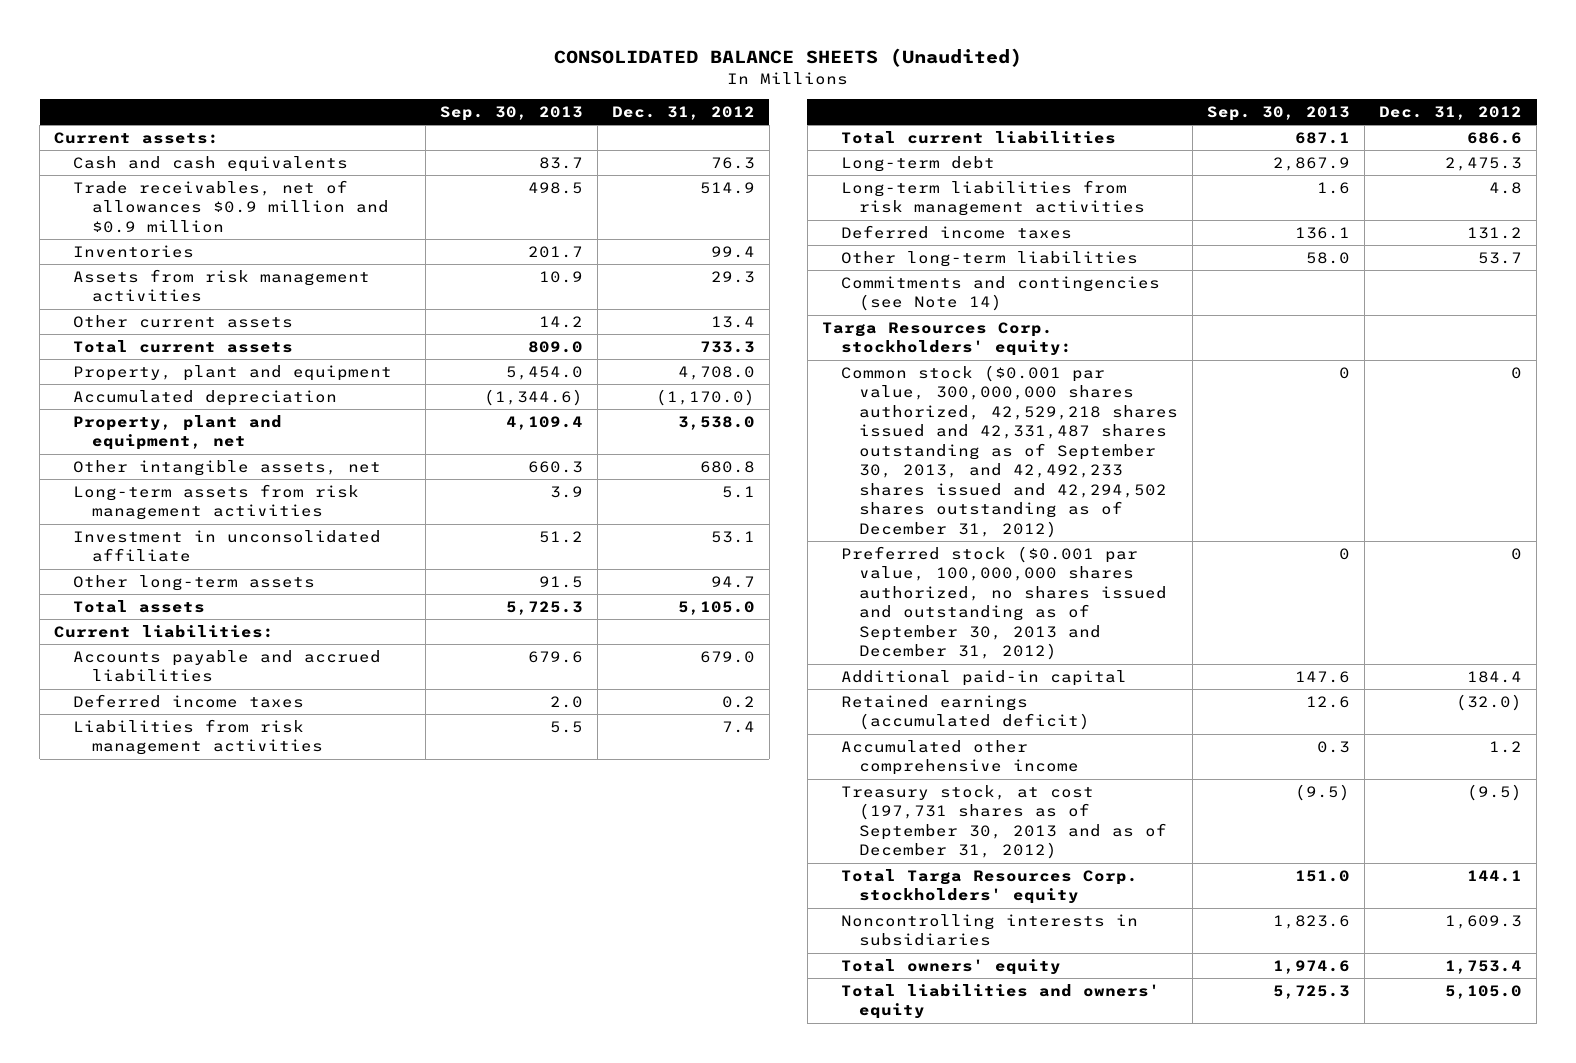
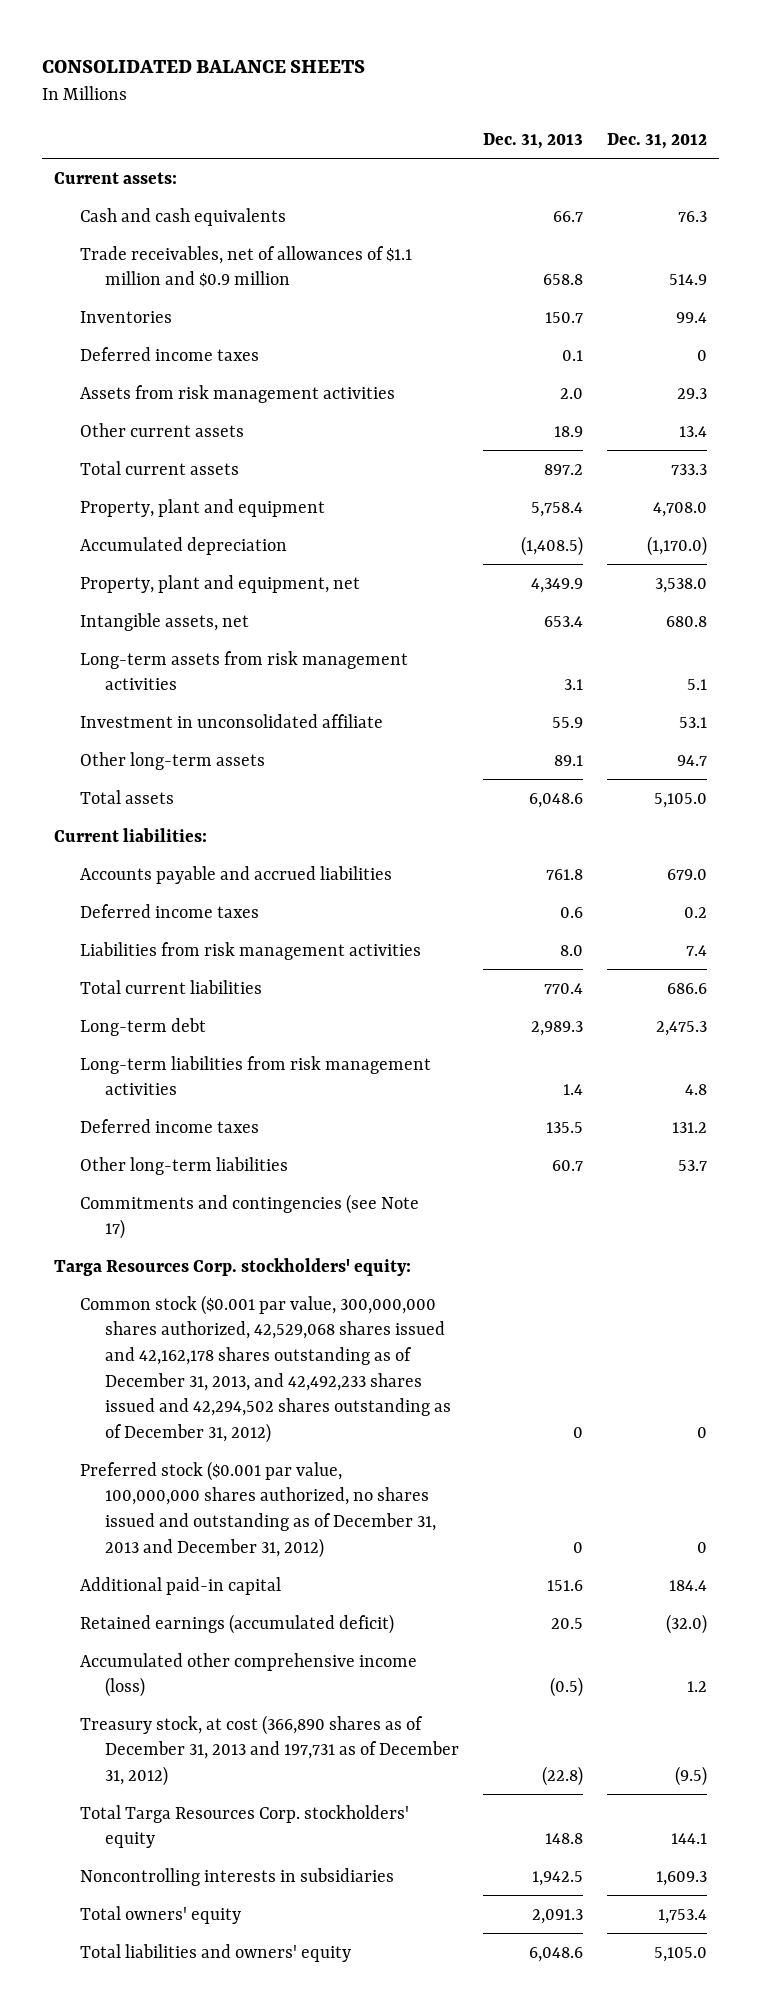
[554,48,1023,68] CONSOLIDATED BALANCE SHEETS (Unaudited) -> [42,60,366,74] CONSOLIDATED BALANCE SHEETS
[439,106,583,122] Sep. 30, 2013 -> none
none -> [482,133,583,150] Dec. 31, 2013
[73,179,389,233] Trade receivables, net of allowances $0.9 million and $0.9 million -> [79,245,412,288] Trade receivables, net of allowances of $1.1 million and $0.9 million
none -> [79,346,259,361] Deferred income taxes
[73,459,382,476] Other intangible assets, net -> [79,612,249,631] Intangible assets, net
[840,275,1160,312] Commitments and contingencies (see Note 14) -> [79,1193,419,1240] Commitments and contingencies (see Note 17)
[840,364,1179,538] Common stock ($0.001 par value, 300,000,000 shares authorized, 42,529,218 shares issued and 42,331,487 shares outstanding as of September 30, 2013, and 42,492,233 shares issued and 42,294,502 shares outstanding as of December 31, 2012) -> [79,1294,451,1444] Common stock ($0.001 par value, 300,000,000 shares authorized, 42,529,068 shares issued and 42,162,178 shares outstanding as of December 31, 2013, and 42,492,233 shares issued and 42,294,502 shares outstanding as of December 31, 2012)
[840,545,1168,661] Preferred stock ($0.001 par value, 100,000,000 shares authorized, no shares issued and outstanding as of September 30, 2013 and December 31, 2012) -> [79,1460,436,1558] Preferred stock ($0.001 par value, 100,000,000 shares authorized, no shares issued and outstanding as of December 31, 2013 and December 31, 2012)
[840,739,1080,776] Accumulated other comprehensive income -> [79,1652,417,1698] Accumulated other comprehensive income (loss)
[840,784,1168,860] Treasury stock, at cost (197,731 shares as of September 30, 2013 and as of December 31, 2012) -> [79,1714,459,1786] Treasury stock, at cost (366,890 shares as of December 31, 2013 and 197,731 as of December 31, 2012)

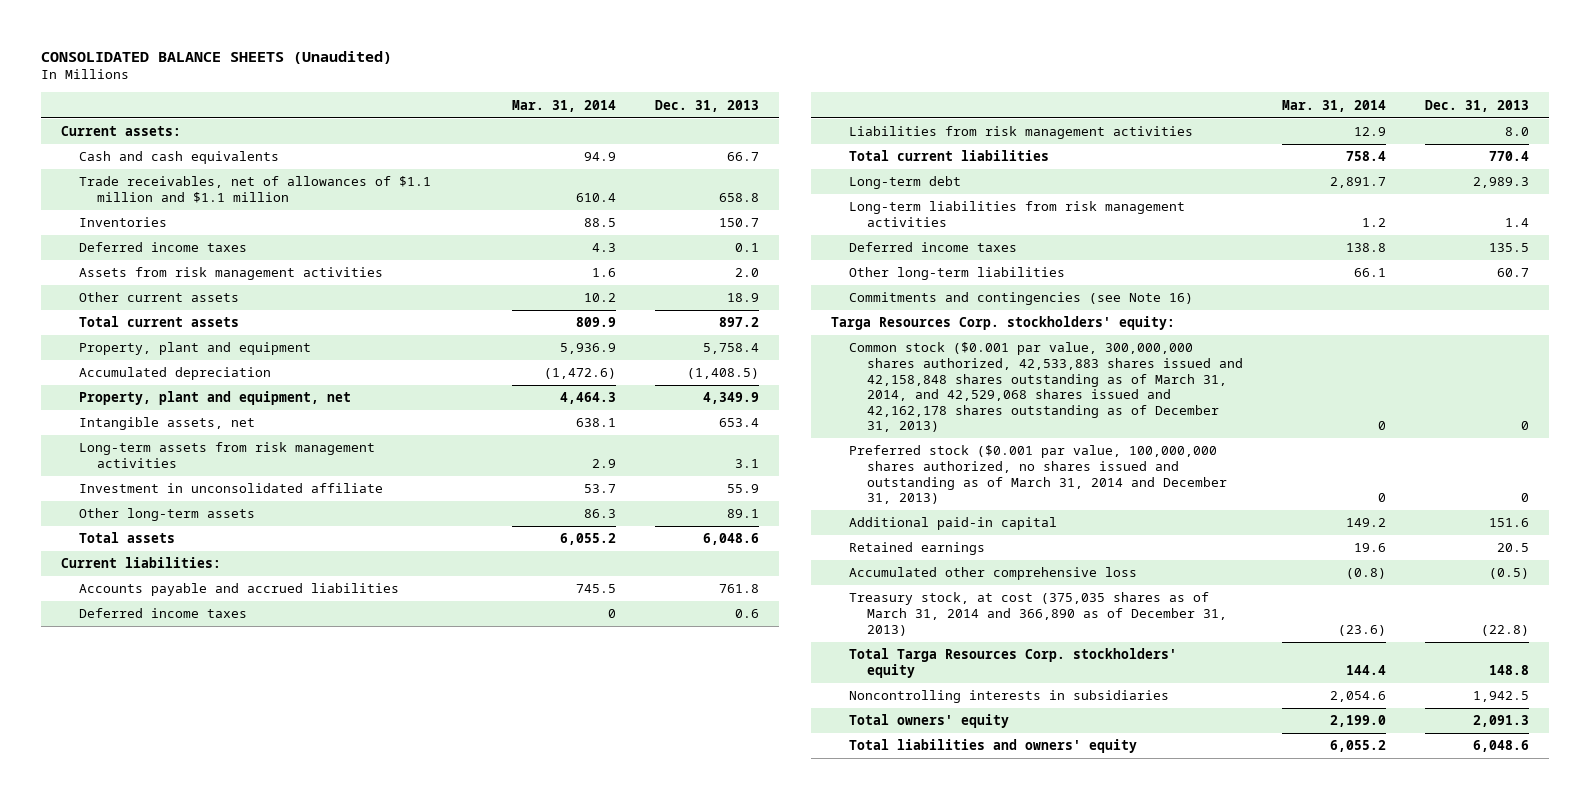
[42,60,366,74] CONSOLIDATED BALANCE SHEETS -> [41,50,393,64] CONSOLIDATED BALANCE SHEETS (Unaudited)
[606,133,707,150] Dec. 31, 2012 -> none
none -> [512,99,617,112] Mar. 31, 2014
[79,245,412,288] Trade receivables, net of allowances of $1.1 million and $0.9 million -> [79,176,432,203] Trade receivables, net of allowances of $1.1 million and $1.1 million
[79,1193,419,1240] Commitments and contingencies (see Note 17) -> [849,292,1194,306] Commitments and contingencies (see Note 16)
[79,1294,451,1444] Common stock ($0.001 par value, 300,000,000 shares authorized, 42,529,068 shares issued and 42,162,178 shares outstanding as of December 31, 2013, and 42,492,233 shares issued and 42,294,502 shares outstanding as of December 31, 2012) -> [849,342,1244,433] Common stock ($0.001 par value, 300,000,000 shares authorized, 42,533,883 shares issued and 42,158,848 shares outstanding as of March 31, 2014, and 42,529,068 shares issued and 42,162,178 shares outstanding as of December 31, 2013)
[79,1460,436,1558] Preferred stock ($0.001 par value, 100,000,000 shares authorized, no shares issued and outstanding as of December 31, 2013 and December 31, 2012) -> [849,445,1228,505] Preferred stock ($0.001 par value, 100,000,000 shares authorized, no shares issued and outstanding as of March 31, 2014 and December 31, 2013)
[79,1613,394,1634] Retained earnings (accumulated deficit) -> [849,542,986,556] Retained earnings
[79,1652,417,1698] Accumulated other comprehensive income (loss) -> [849,567,1138,581] Accumulated other comprehensive loss
[79,1714,459,1786] Treasury stock, at cost (366,890 shares as of December 31, 2013 and 197,731 as of December 31, 2012) -> [849,592,1228,636] Treasury stock, at cost (375,035 shares as of March 31, 2014 and 366,890 as of December 31, 2013)

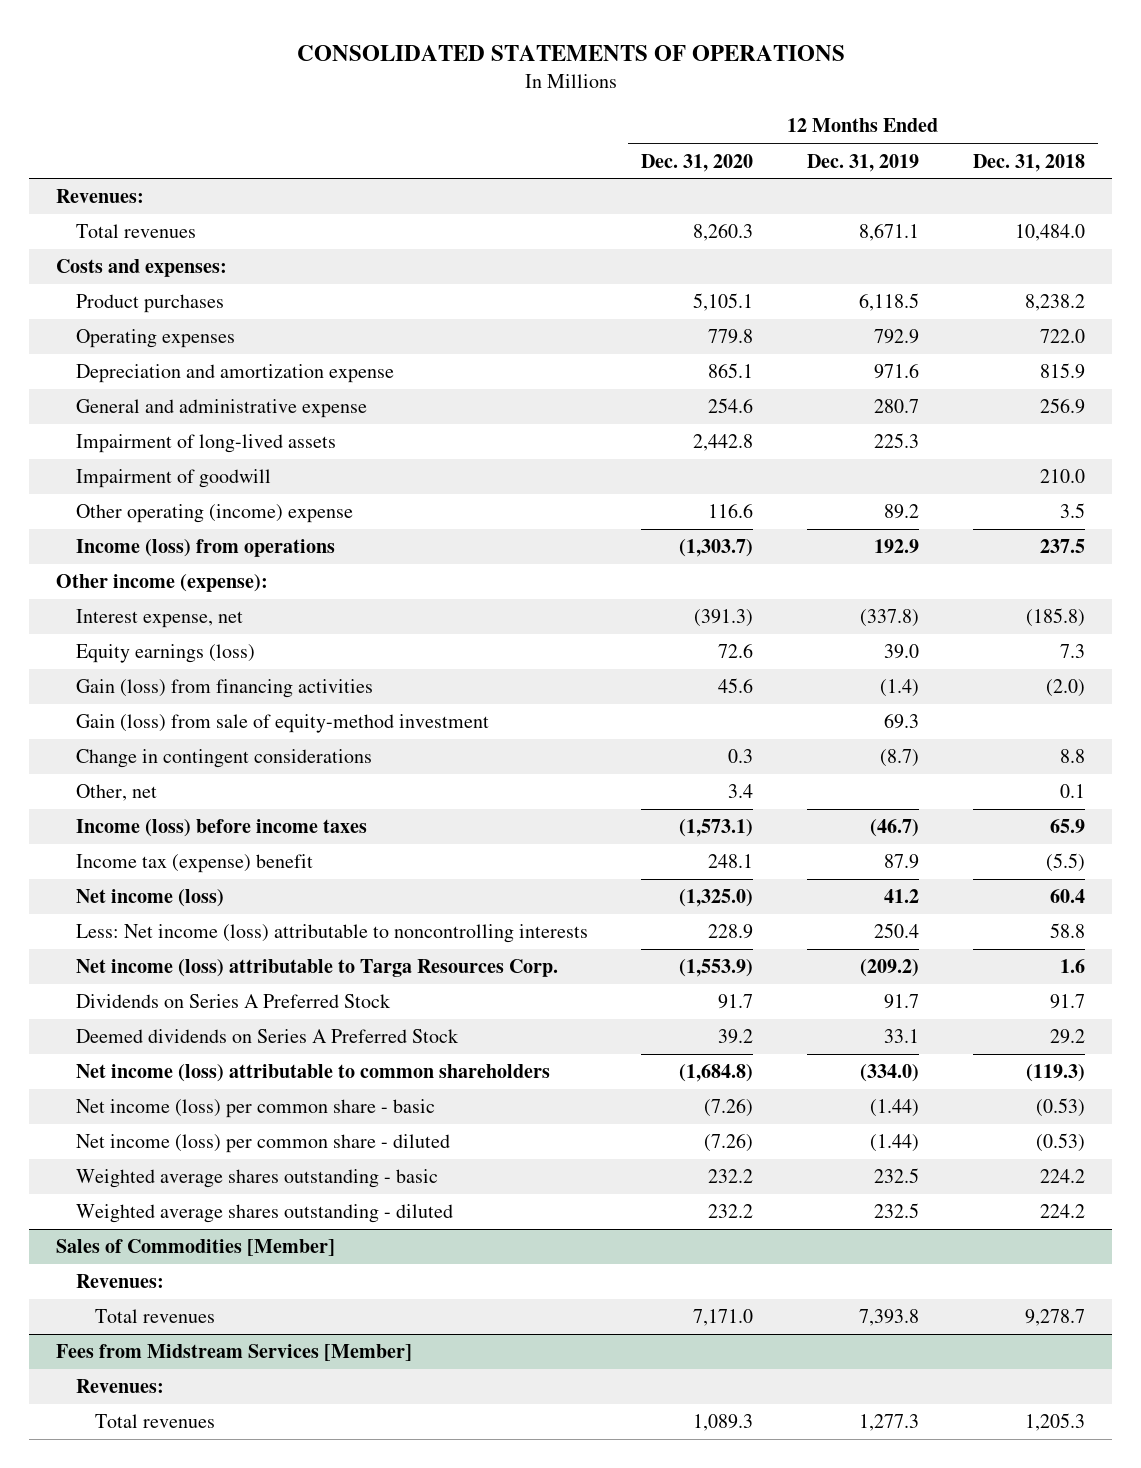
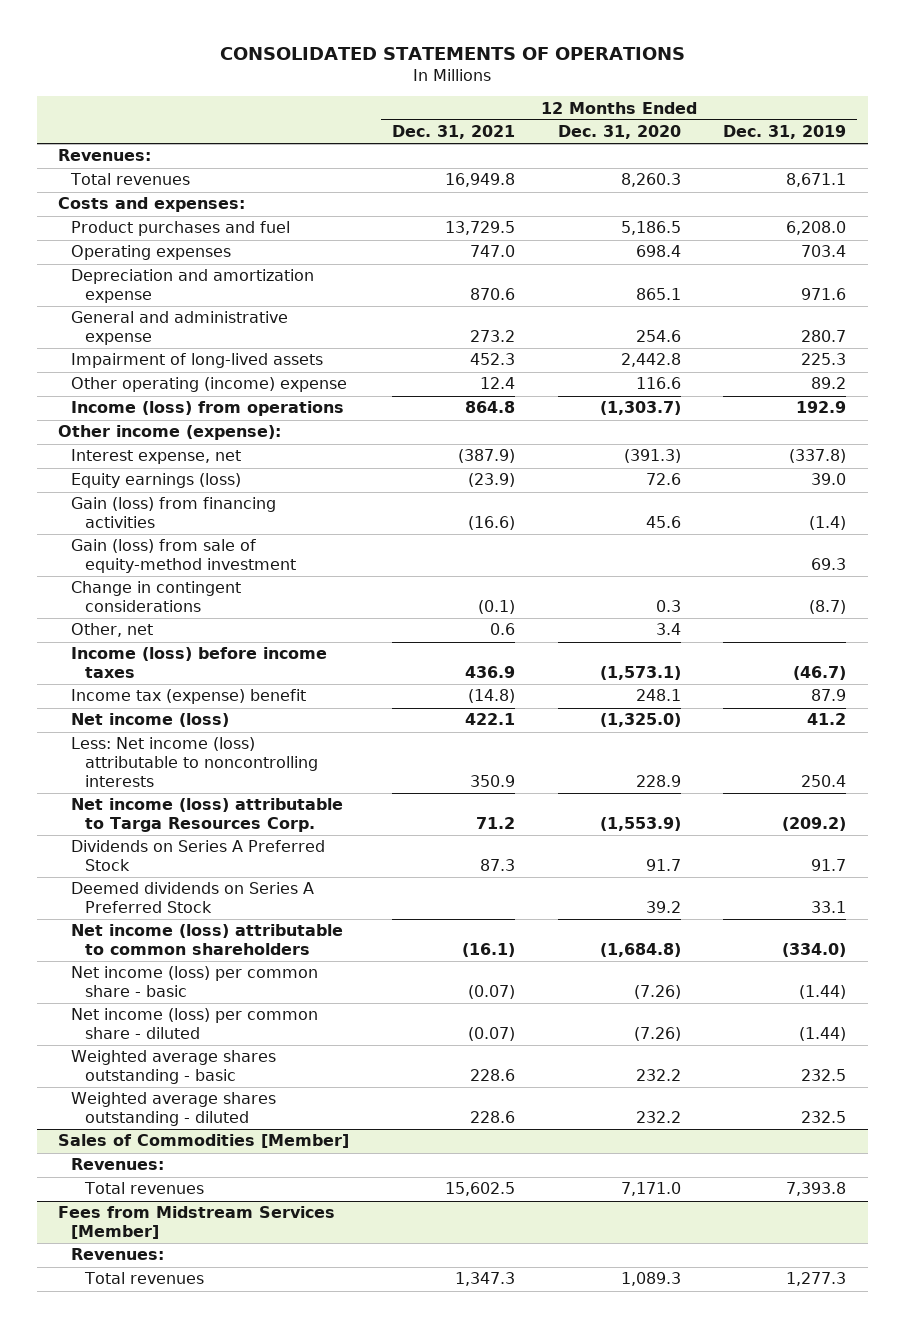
[972,153,1085,172] Dec. 31, 2018 -> none
none -> [391,125,515,140] Dec. 31, 2021
[75,294,224,314] Product purchases -> [71,221,291,237] Product purchases and fuel
[693,293,754,312] 5,105.1 -> [620,221,681,236] 5,186.5
[859,293,920,312] 6,118.5 -> [786,221,847,236] 6,208.0
[708,329,754,345] 779.8 -> [635,245,681,258] 698.4
[874,329,920,345] 792.9 -> [801,245,847,258] 703.4
[75,469,271,489] Impairment of goodwill -> none

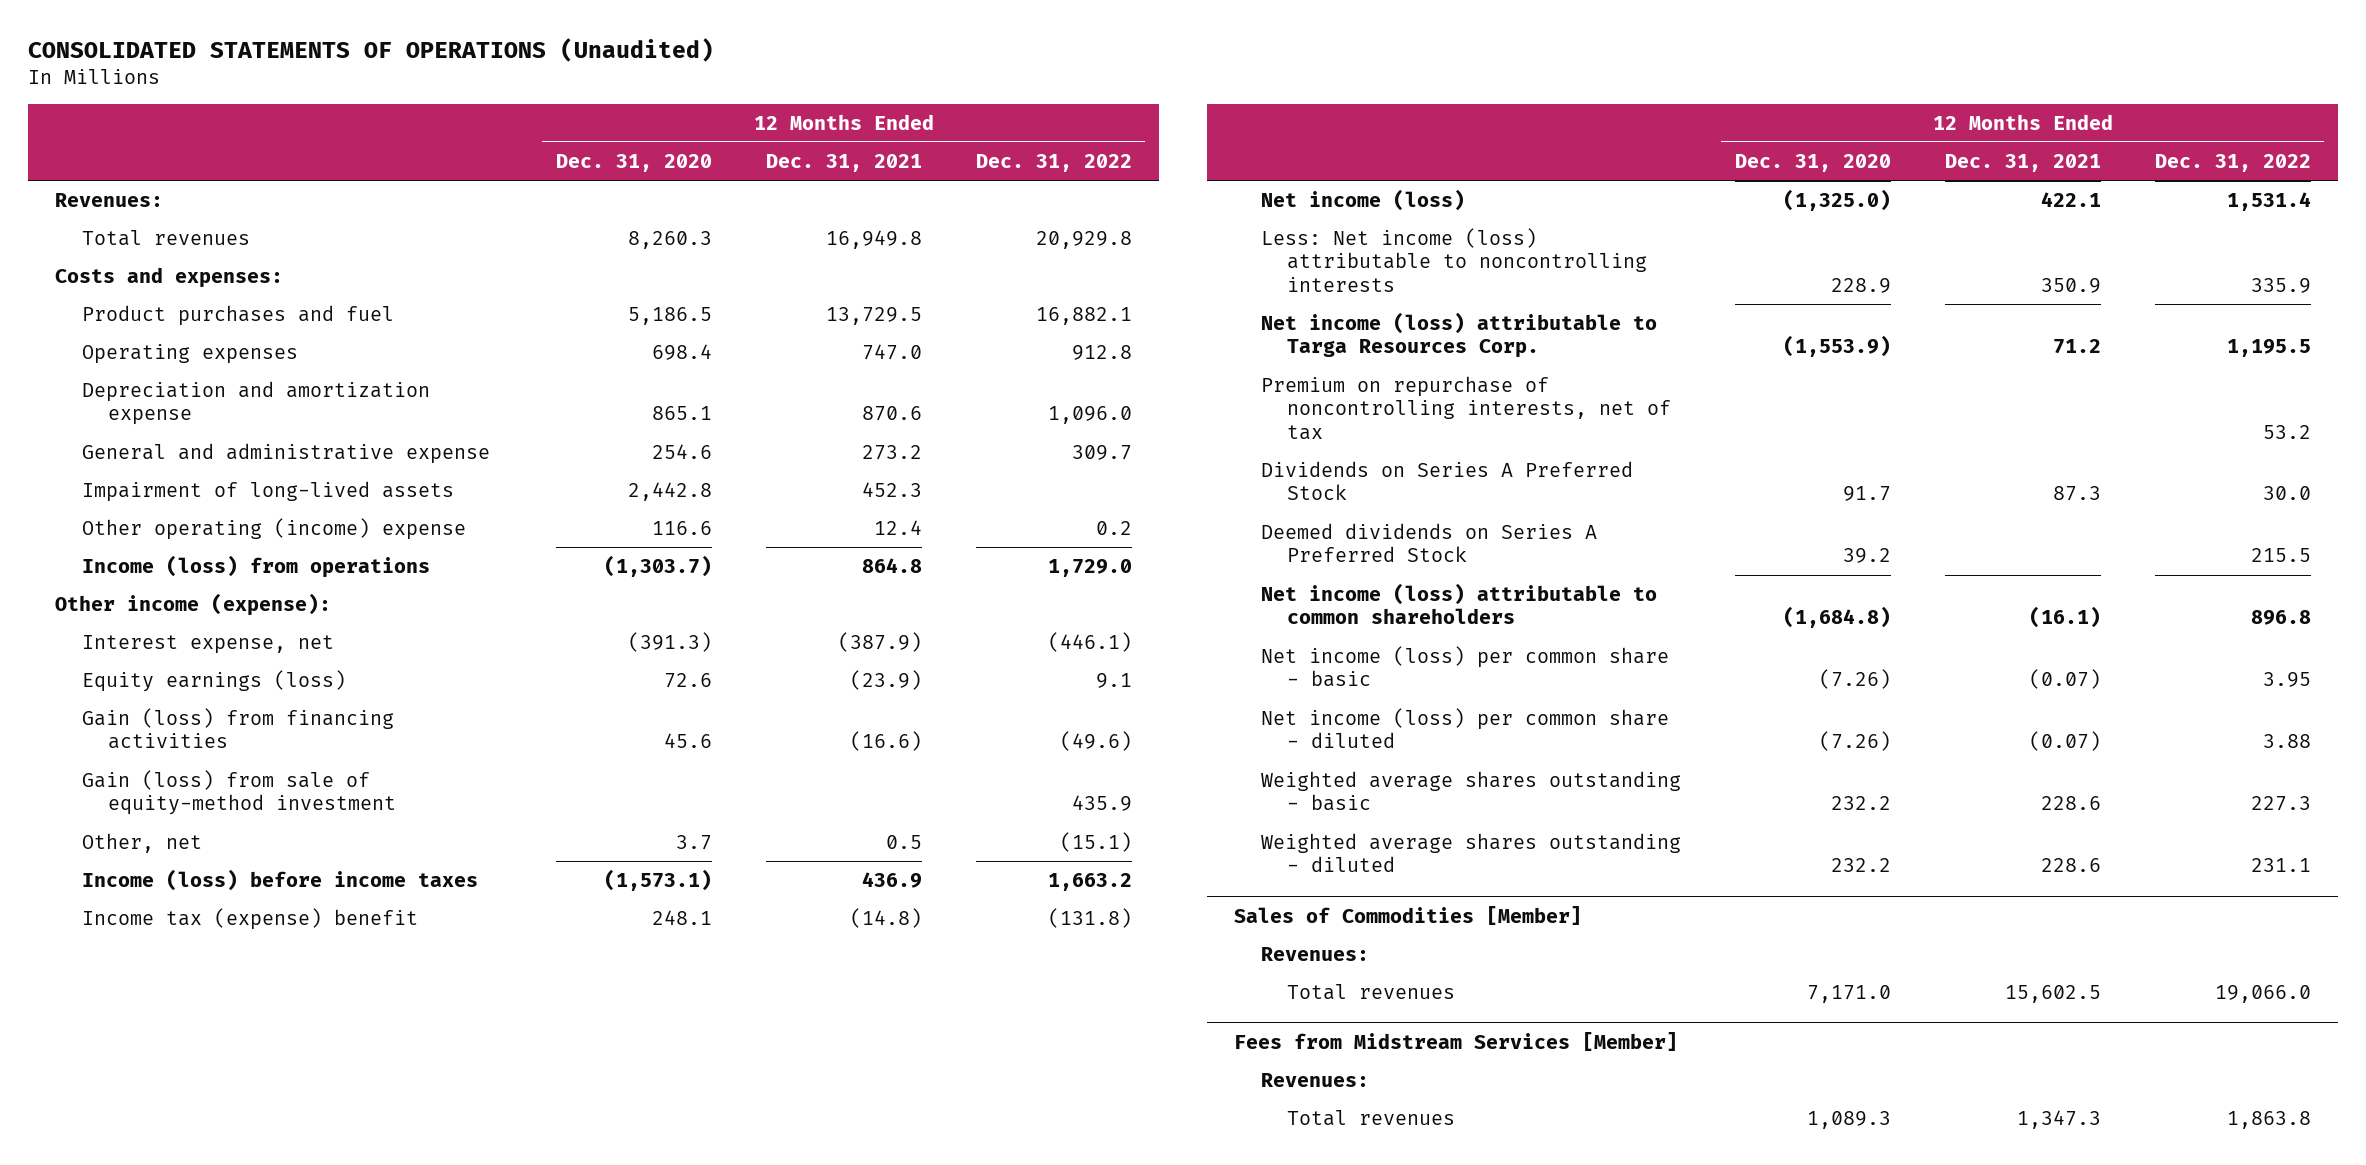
[220,47,686,61] CONSOLIDATED STATEMENTS OF OPERATIONS -> [28,38,715,63] CONSOLIDATED STATEMENTS OF OPERATIONS (Unaudited)
[723,125,847,140] Dec. 31, 2019 -> none
none -> [975,153,1132,172] Dec. 31, 2022
[71,581,242,613] Change in contingent considerations -> none
[489,623,515,636] 0.6 -> [885,834,922,849] 0.5
[655,623,681,636] 3.4 -> [675,834,712,850] 3.7
none -> [1260,375,1671,440] Premium on repurchase of noncontrolling interests, net of tax

